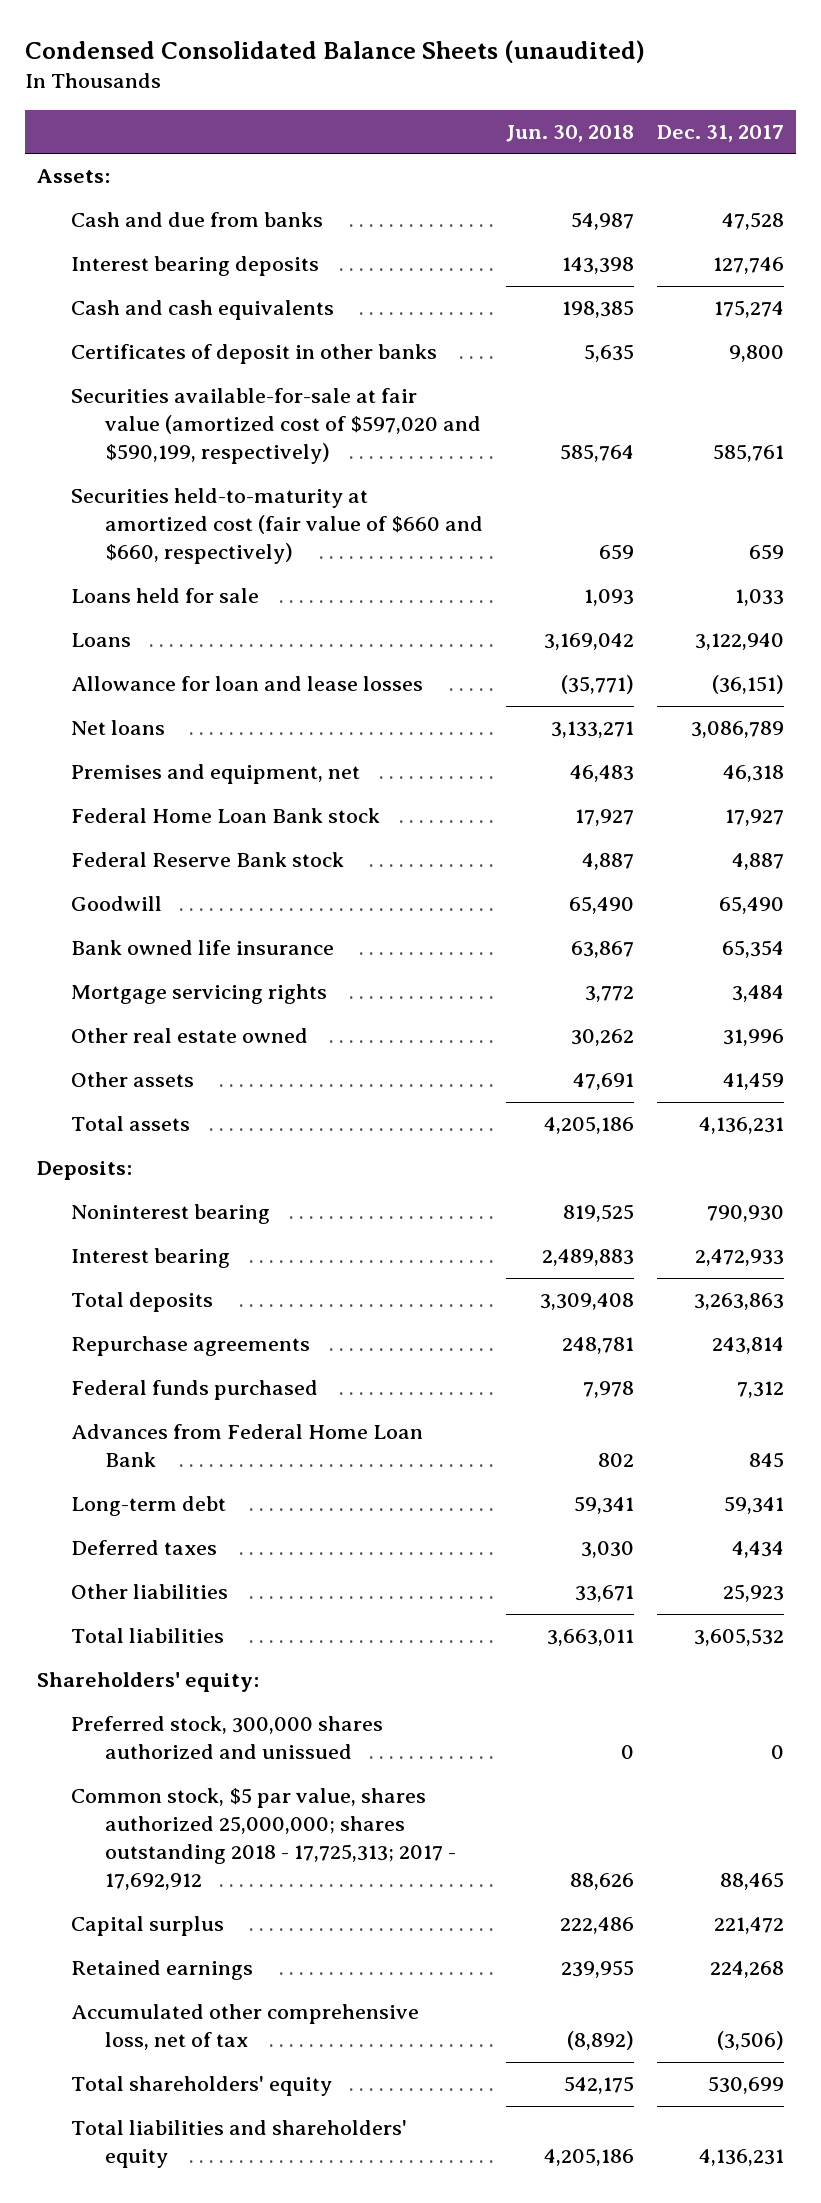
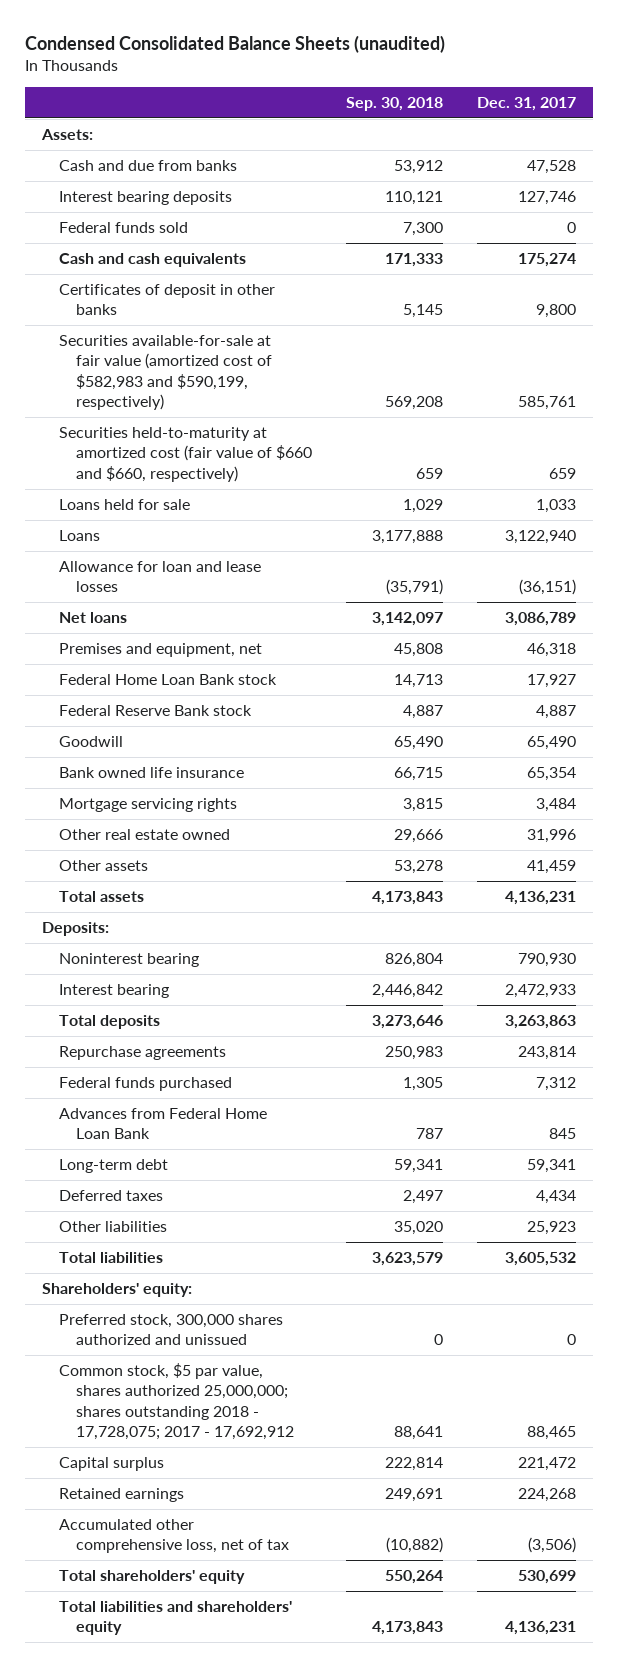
[506,124,635,142] Jun. 30, 2018 -> none
none -> [346,96,444,111] Sep. 30, 2018
none -> [59,222,189,234] Federal funds sold
[70,388,481,465] Securities available-for-sale at fair value (amortized cost of $597,020 and $590,199, respectively) -> [59,335,272,410] Securities available-for-sale at fair value (amortized cost of $582,983 and $590,199, respectively)
[70,1788,456,1891] Common stock, $5 par value, shares authorized 25,000,000; shares outstanding 2018 - 17,725,313; 2017 - 17,692,912 -> [59,1363,294,1440] Common stock, $5 par value, shares authorized 25,000,000; shares outstanding 2018 - 17,728,075; 2017 - 17,692,912

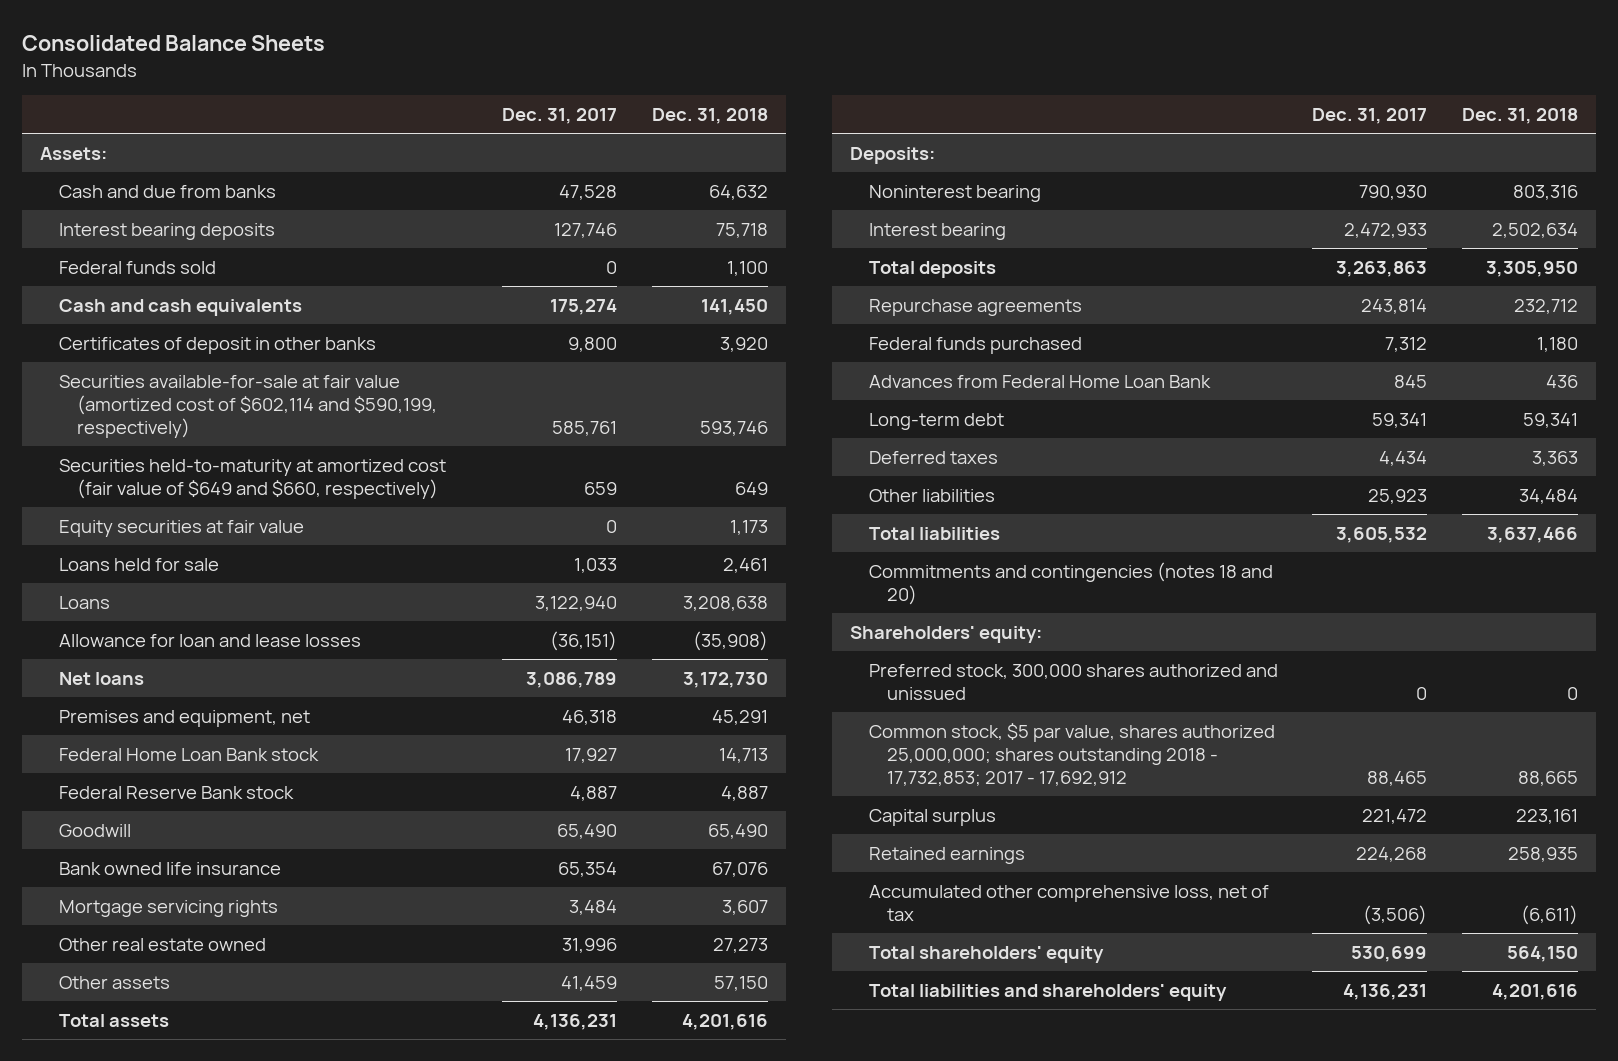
[25,34,446,53] Condensed Consolidated Balance Sheets (unaudited) -> [22,35,326,52] Consolidated Balance Sheets
[346,96,444,111] Sep. 30, 2018 -> none
none -> [652,108,769,125] Dec. 31, 2018
[59,335,272,410] Securities available-for-sale at fair value (amortized cost of $582,983 and $590,199, respectively) -> [58,374,438,439] Securities available-for-sale at fair value (amortized cost of $602,114 and $590,199, respectively)
[59,427,312,482] Securities held-to-maturity at amortized cost (fair value of $660 and $660, respectively) -> [58,458,446,499] Securities held-to-maturity at amortized cost (fair value of $649 and $660, respectively)
none -> [58,519,304,537] Equity securities at fair value
none -> [868,561,1273,605] Commitments and contingencies (notes 18 and 20)
[59,1363,294,1440] Common stock, $5 par value, shares authorized 25,000,000; shares outstanding 2018 - 17,728,075; 2017 - 17,692,912 -> [868,722,1275,787] Common stock, $5 par value, shares authorized 25,000,000; shares outstanding 2018 - 17,732,853; 2017 - 17,692,912

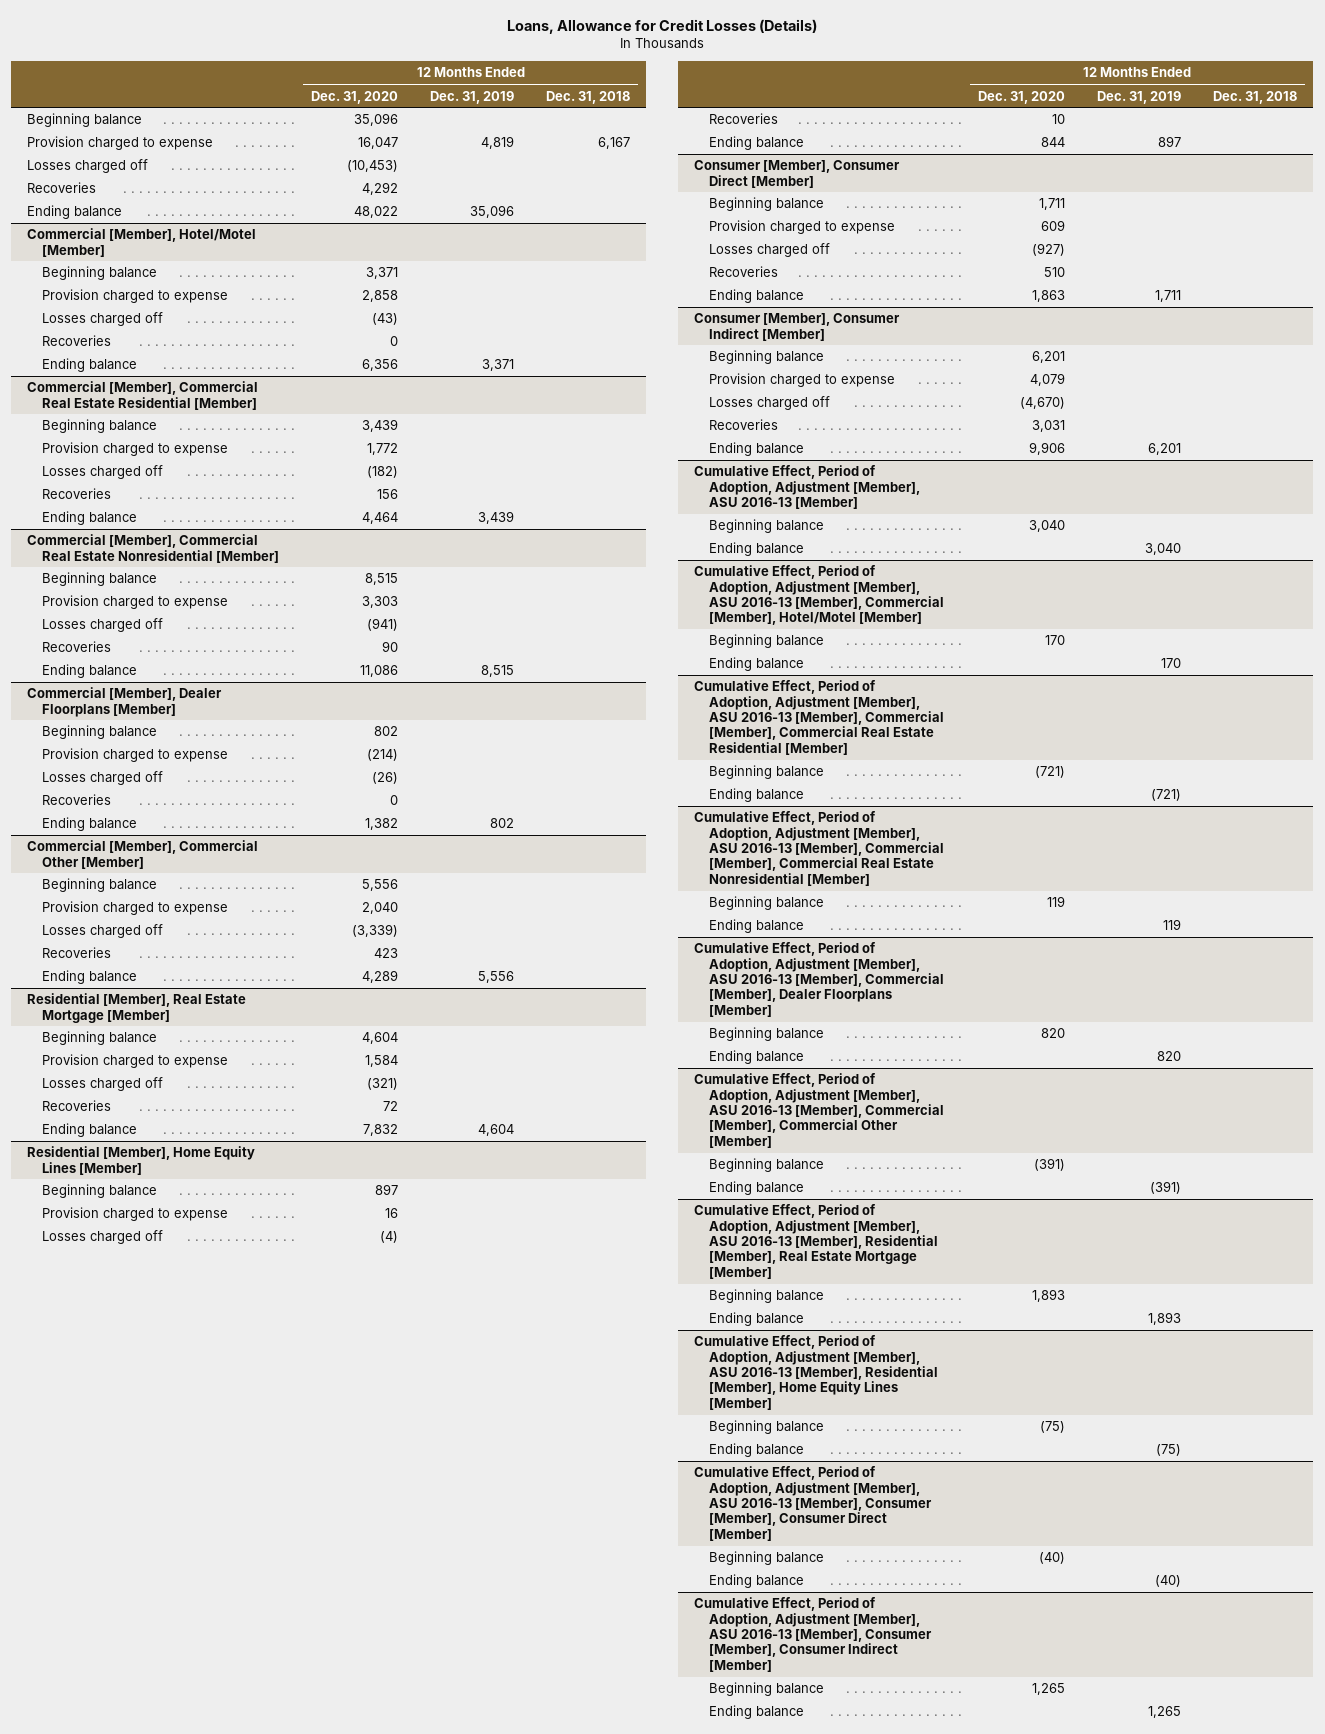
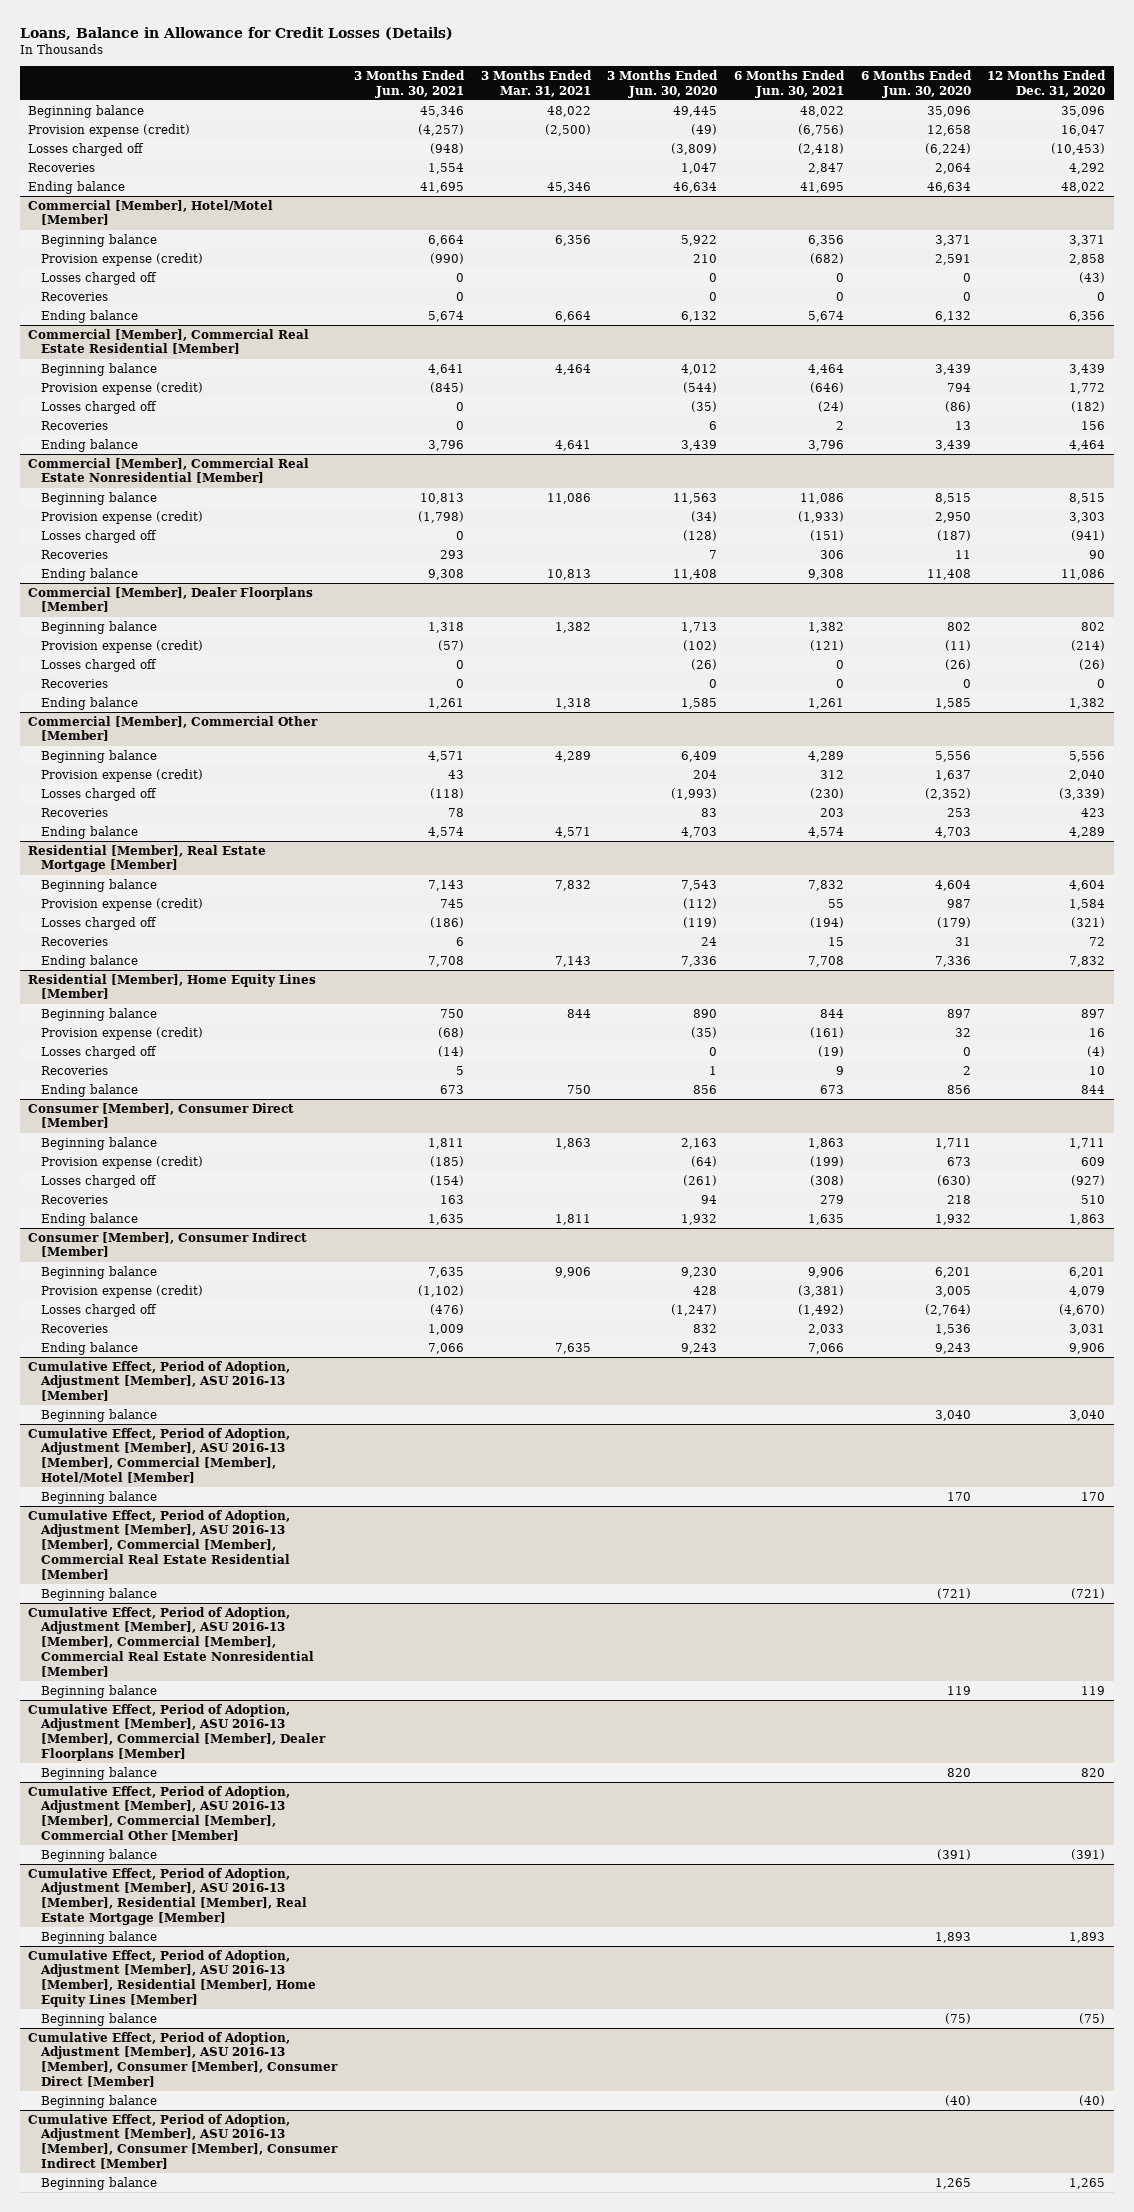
[507,19,818,35] Loans, Allowance for Credit Losses (Details) -> [20,27,454,41] Loans, Balance in Allowance for Credit Losses (Details)
[430,90,515,104] Dec. 31, 2019 -> none
[546,90,631,104] Dec. 31, 2018 -> none
none -> [353,69,465,98] 3 Months Ended Jun. 30, 2021
none -> [480,69,592,97] 3 Months Ended Mar. 31, 2021
none -> [607,69,719,98] 3 Months Ended Jun. 30, 2020
none -> [733,69,845,98] 6 Months Ended Jun. 30, 2021
none -> [860,69,972,98] 6 Months Ended Jun. 30, 2020
[27,136,214,151] Provision charged to expense -> [28,123,191,137] Provision expense (credit)
[41,289,228,304] Provision charged to expense -> [41,252,204,266] Provision expense (credit)
[41,442,228,457] Provision charged to expense -> [41,381,204,395] Provision expense (credit)
[41,595,228,610] Provision charged to expense -> [41,510,204,524] Provision expense (credit)
[41,748,228,763] Provision charged to expense -> [41,639,204,653] Provision expense (credit)
[41,901,228,916] Provision charged to expense -> none
none -> [41,768,204,782] Provision expense (credit)
[41,1054,228,1069] Provision charged to expense -> [41,897,204,911] Provision expense (credit)
[41,1207,228,1222] Provision charged to expense -> none
none -> [41,1026,204,1040] Provision expense (credit)
[708,220,895,235] Provision charged to expense -> none
none -> [41,1155,204,1169] Provision expense (credit)
[708,373,895,388] Provision charged to expense -> [41,1284,204,1298] Provision expense (credit)
[708,542,804,557] Ending balance -> none
[708,657,804,672] Ending balance -> none
[708,788,804,803] Ending balance -> none
[708,919,804,934] Ending balance -> none
[708,1050,804,1065] Ending balance -> none
[708,1181,804,1196] Ending balance -> none
[708,1312,804,1327] Ending balance -> none
[708,1443,804,1458] Ending balance -> none
[708,1574,804,1589] Ending balance -> none
[708,1705,804,1720] Ending balance -> none

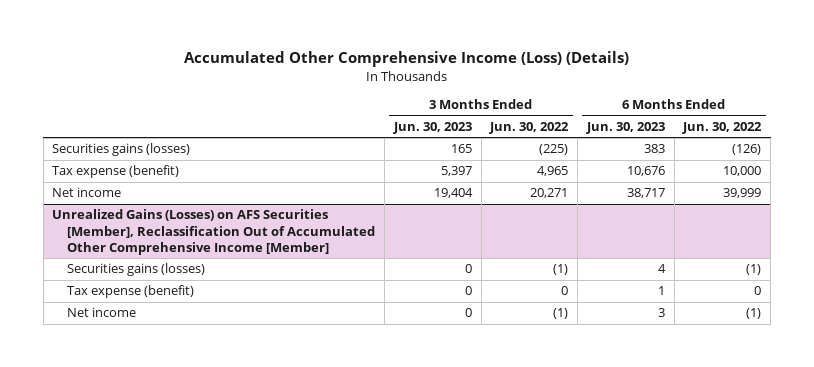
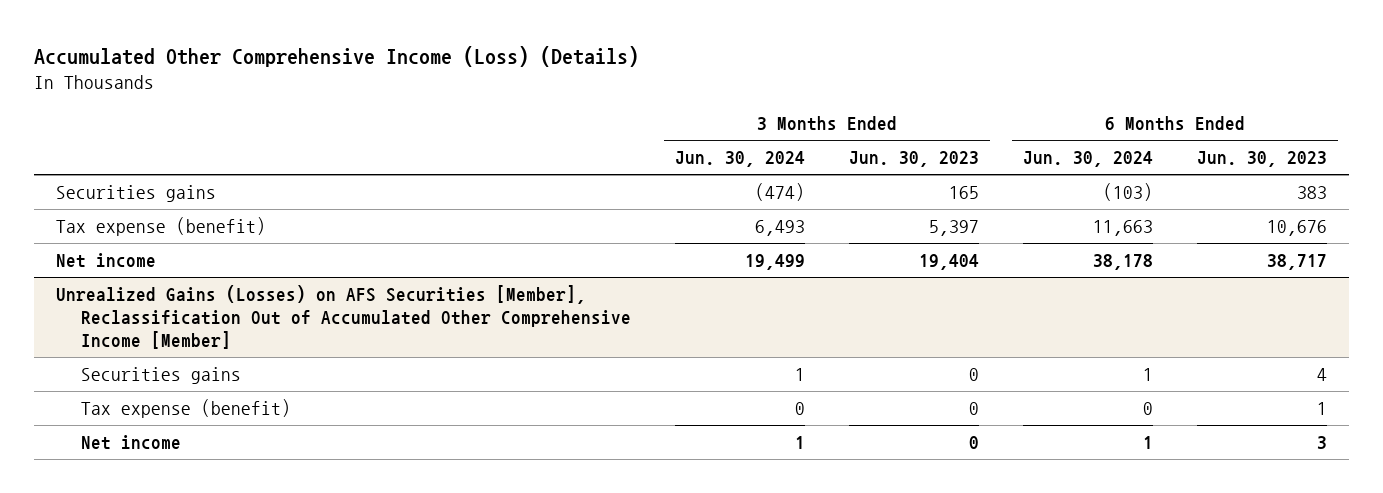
[489,122,570,135] Jun. 30, 2022 -> none
[682,122,763,135] Jun. 30, 2022 -> none
none -> [674,151,805,168] Jun. 30, 2024
none -> [1022,151,1153,168] Jun. 30, 2024
[52,143,191,157] Securities gains (losses) -> [56,184,217,202] Securities gains
[67,263,206,277] Securities gains (losses) -> [81,366,242,384] Securities gains

